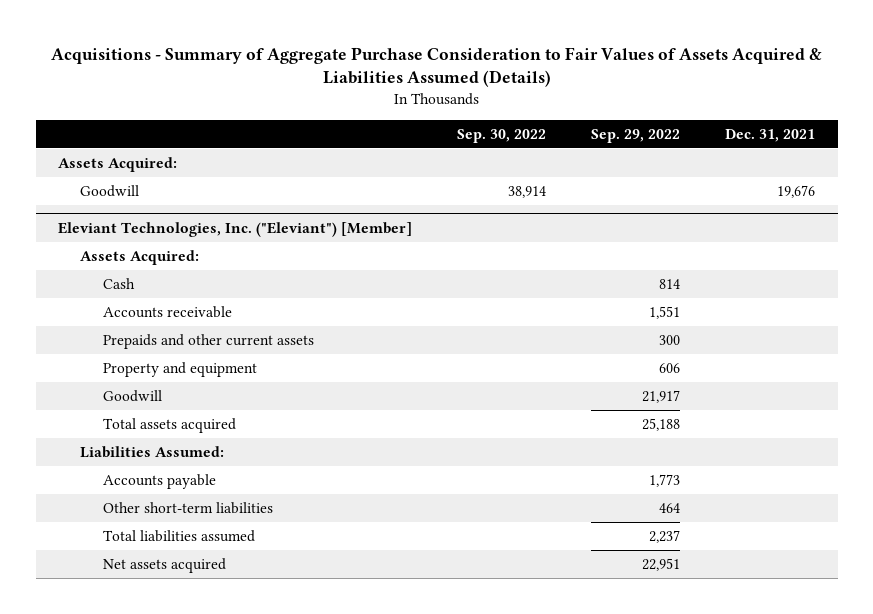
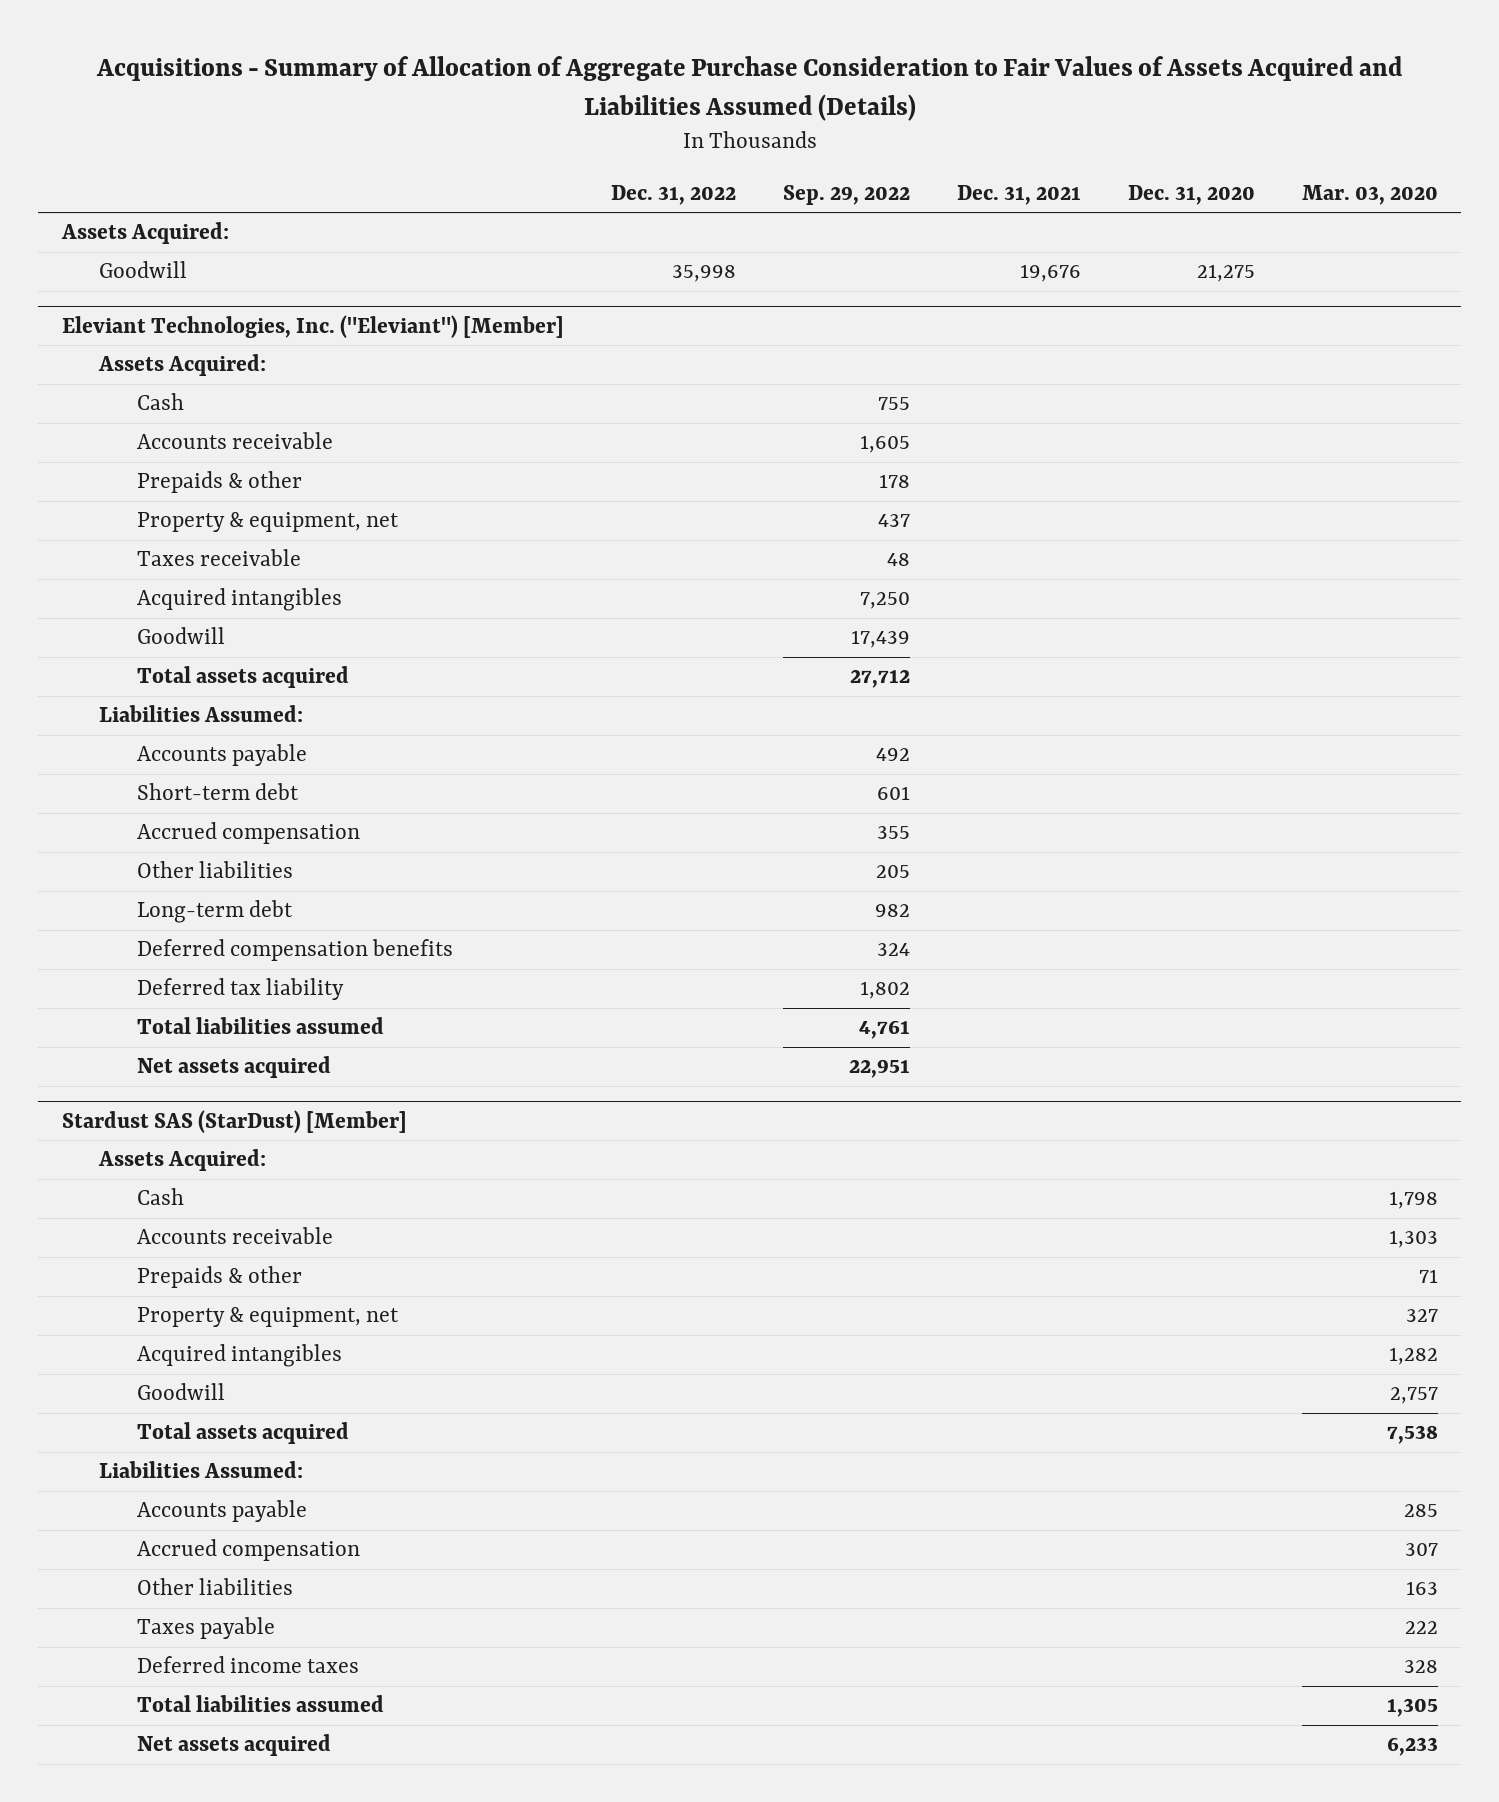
[50,46,822,88] Acquisitions - Summary of Aggregate Purchase Consideration to Fair Values of Assets Acquired & Liabilities Assumed (Details) -> [95,56,1403,121] Acquisitions - Summary of Allocation of Aggregate Purchase Consideration to Fair Values of Assets Acquired and Liabilities Assumed (Details)
[457,128,547,143] Sep. 30, 2022 -> none
none -> [610,184,736,205] Dec. 31, 2022
none -> [1127,184,1255,205] Dec. 31, 2020
none -> [1301,184,1438,205] Mar. 03, 2020
[659,279,681,290] 814 -> [877,397,910,411] 755
[649,306,681,320] 1,551 -> [859,435,910,454] 1,605
[102,334,314,350] Prepaids and other current assets -> [137,471,303,494] Prepaids & other
[659,335,681,346] 300 -> [878,474,910,489] 178
[102,362,257,378] Property and equipment -> [137,512,400,533] Property & equipment, net
[659,363,681,374] 606 -> [877,514,910,528] 437
none -> [137,549,302,567] Taxes receivable
none -> [137,588,343,612] Acquired intangibles
[642,390,681,404] 21,917 -> [850,630,910,649] 17,439
[642,418,681,432] 25,188 -> [849,670,910,689] 27,712
[649,474,681,488] 1,773 -> [875,748,910,762] 492
none -> [137,783,300,801] Short-term debt
none -> [137,822,361,845] Accrued compensation
[102,502,273,515] Other short-term liabilities -> [137,861,294,879] Other liabilities
[659,503,681,514] 464 -> [875,865,910,879] 205
none -> [137,900,294,924] Long-term debt
none -> [137,939,454,962] Deferred compensation benefits
none -> [137,978,345,1001] Deferred tax liability
[649,530,681,544] 2,237 -> [858,1020,910,1040] 4,761
none -> [61,1109,407,1133] Stardust SAS (StarDust) [Member]
none -> [98,1149,267,1172] Assets Acquired:
none -> [137,1188,185,1206] Cash
none -> [137,1227,334,1245] Accounts receivable
none -> [137,1266,303,1289] Prepaids & other
none -> [137,1307,400,1328] Property & equipment, net
none -> [137,1344,343,1368] Acquired intangibles
none -> [137,1383,226,1401] Goodwill
none -> [137,1422,350,1445] Total assets acquired
none -> [99,1461,304,1479] Liabilities Assumed:
none -> [137,1500,308,1523] Accounts payable
none -> [137,1539,361,1562] Accrued compensation
none -> [137,1578,294,1596] Other liabilities
none -> [137,1617,276,1640] Taxes payable
none -> [137,1656,360,1674] Deferred income taxes
none -> [137,1695,385,1713] Total liabilities assumed
none -> [137,1734,332,1757] Net assets acquired

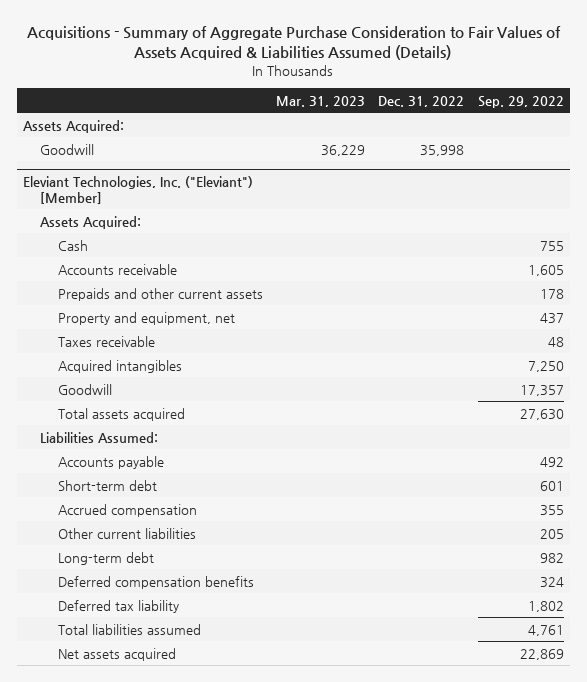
[95,56,1403,121] Acquisitions - Summary of Allocation of Aggregate Purchase Consideration to Fair Values of Assets Acquired and Liabilities Assumed (Details) -> [27,25,562,61] Acquisitions - Summary of Aggregate Purchase Consideration to Fair Values of Assets Acquired & Liabilities Assumed (Details)
[956,184,1081,205] Dec. 31, 2021 -> none
[1127,184,1255,205] Dec. 31, 2020 -> none
[1301,184,1438,205] Mar. 03, 2020 -> none
none -> [275,95,365,107] Mar. 31, 2023
[137,471,303,494] Prepaids & other -> [57,287,263,301] Prepaids and other current assets
[137,512,400,533] Property & equipment, net -> [57,311,235,325] Property and equipment, net
[850,630,910,649] 17,439 -> [519,384,564,396] 17,357
[849,670,910,689] 27,712 -> [519,408,564,420] 27,630
[137,861,294,879] Other liabilities -> [57,527,196,539] Other current liabilities
[61,1109,407,1133] Stardust SAS (StarDust) [Member] -> none
[98,1149,267,1172] Assets Acquired: -> none
[137,1188,185,1206] Cash -> none
[137,1227,334,1245] Accounts receivable -> none
[137,1266,303,1289] Prepaids & other -> none
[137,1307,400,1328] Property & equipment, net -> none
[137,1344,343,1368] Acquired intangibles -> none
[137,1383,226,1401] Goodwill -> none
[137,1422,350,1445] Total assets acquired -> none
[99,1461,304,1479] Liabilities Assumed: -> none
[137,1500,308,1523] Accounts payable -> none
[137,1539,361,1562] Accrued compensation -> none
[137,1578,294,1596] Other liabilities -> none
[137,1617,276,1640] Taxes payable -> none
[137,1656,360,1674] Deferred income taxes -> none
[137,1695,385,1713] Total liabilities assumed -> none
[137,1734,332,1757] Net assets acquired -> none
[848,1059,910,1079] 22,951 -> [519,648,564,660] 22,869

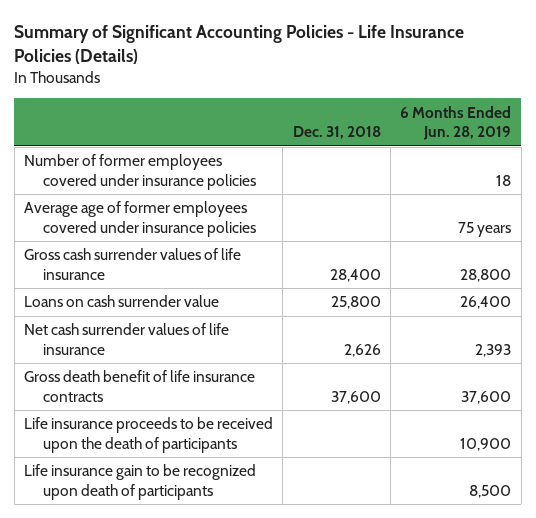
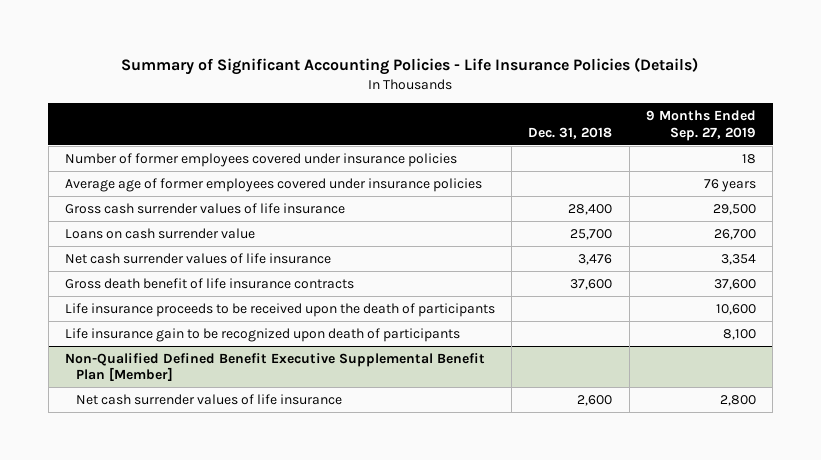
[400,105,512,141] 6 Months Ended Jun. 28, 2019 -> none
none -> [645,110,756,141] 9 Months Ended Sep. 27, 2019
[330,296,381,310] 25,800 -> [570,228,613,240] 25,700
[343,343,381,357] 2,626 -> [578,253,613,265] 3,476
none -> [65,352,486,382] Non-Qualified Defined Benefit Executive Supplemental Benefit Plan [Member]
none -> [75,393,342,405] Net cash surrender values of life insurance

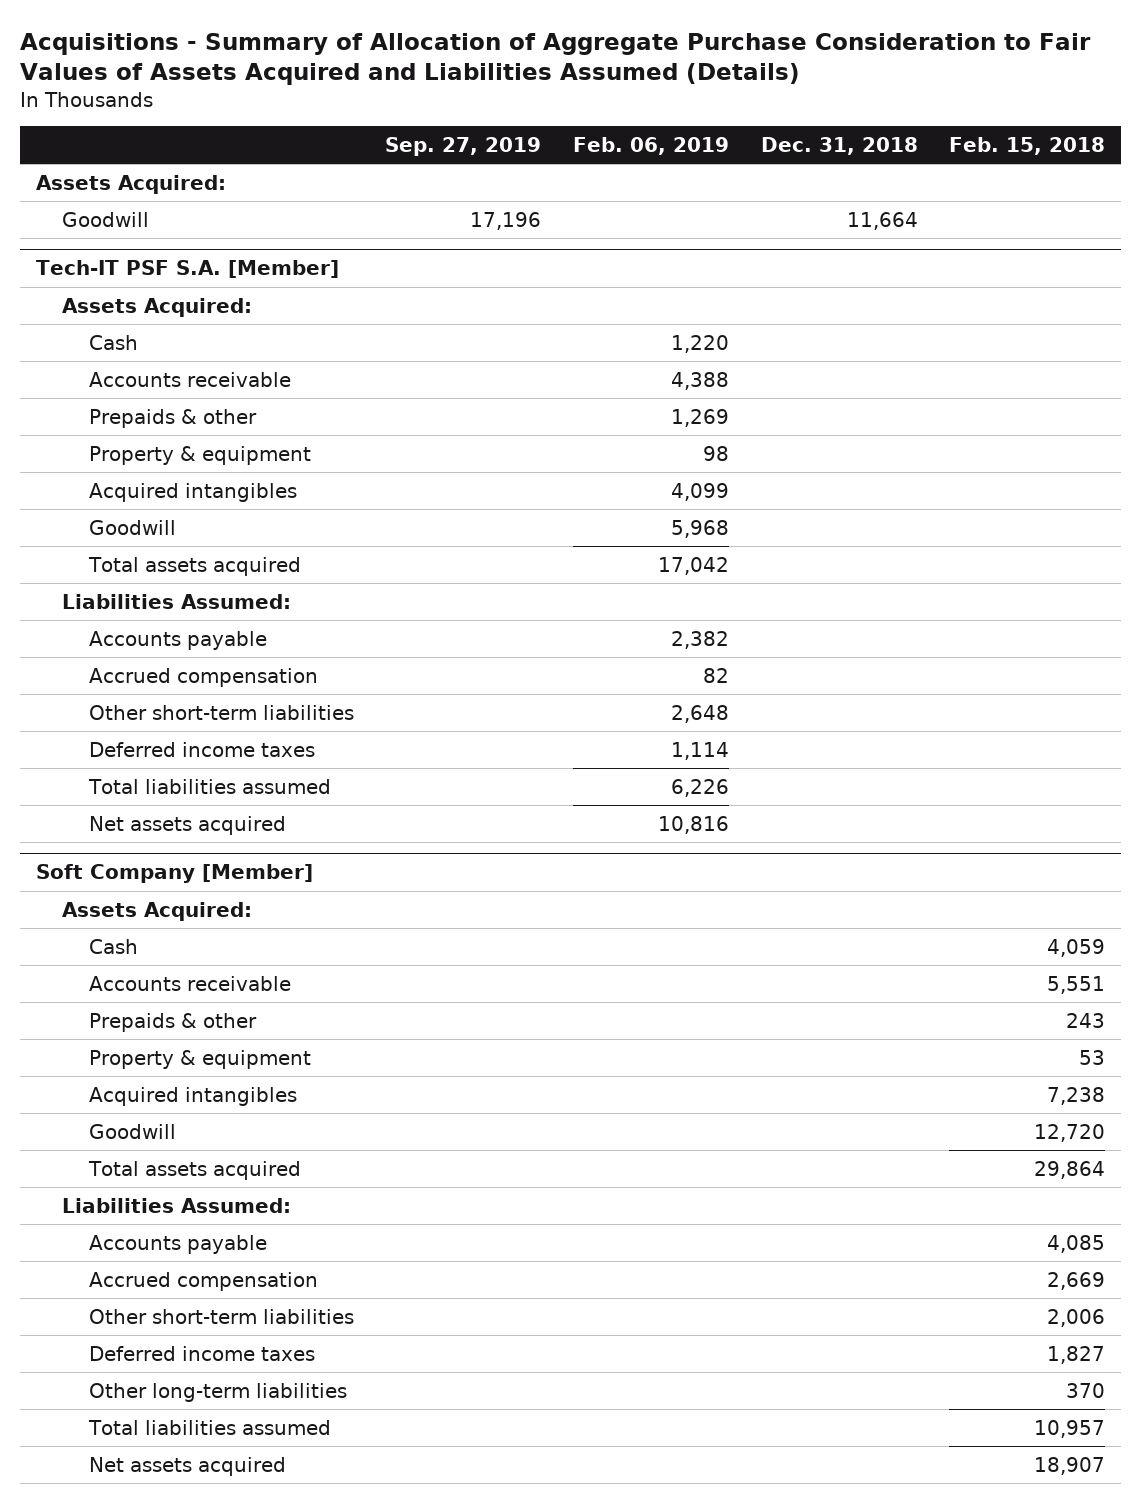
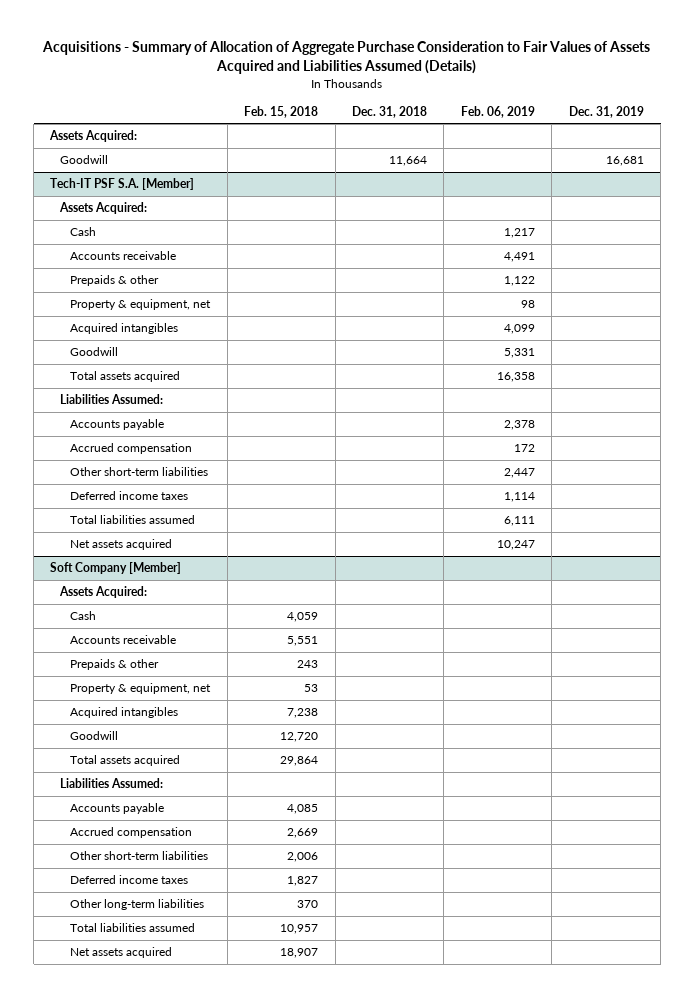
[385,136,542,156] Sep. 27, 2019 -> none
none -> [568,105,644,118] Dec. 31, 2019
[670,334,729,353] 1,220 -> [503,228,535,239] 1,217
[670,371,729,390] 4,388 -> [503,252,535,263] 4,491
[670,408,729,427] 1,269 -> [503,276,535,287] 1,122
[88,445,311,465] Property & equipment -> [70,299,212,311] Property & equipment, net
[670,519,729,538] 5,968 -> [503,348,535,359] 5,331
[657,556,729,575] 17,042 -> [496,372,535,383] 16,358
[670,630,729,649] 2,382 -> [503,420,535,431] 2,378
[702,667,729,683] 82 -> [513,444,535,453] 172
[670,704,729,723] 2,648 -> [503,468,535,479] 2,447
[670,778,729,797] 6,226 -> [503,516,535,527] 6,111
[657,815,729,834] 10,816 -> [496,540,535,551] 10,247
[88,1049,311,1069] Property & equipment -> [70,683,212,695] Property & equipment, net

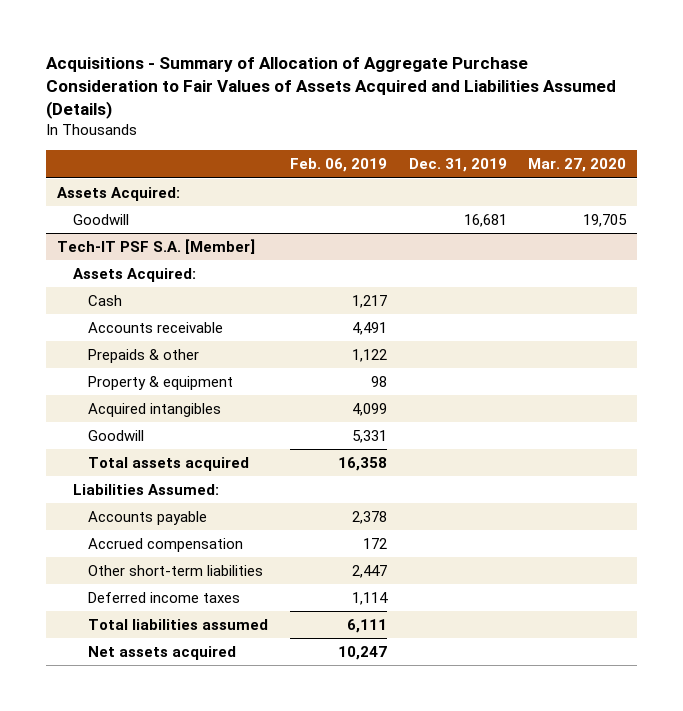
[244,105,319,118] Feb. 15, 2018 -> none
[352,105,428,118] Dec. 31, 2018 -> none
none -> [528,158,627,173] Mar. 27, 2020
[70,299,212,311] Property & equipment, net -> [88,375,234,390] Property & equipment
[50,562,182,575] Soft Company [Member] -> none
[59,586,148,599] Assets Acquired: -> none
[70,611,97,621] Cash -> none
[70,635,177,645] Accounts receivable -> none
[70,659,160,671] Prepaids & other -> none
[70,683,212,695] Property & equipment, net -> none
[70,707,179,719] Acquired intangibles -> none
[70,731,119,741] Goodwill -> none
[70,755,181,767] Total assets acquired -> none
[60,778,164,789] Liabilities Assumed: -> none
[70,803,165,815] Accounts payable -> none
[70,827,193,839] Accrued compensation -> none
[70,851,209,861] Other short-term liabilities -> none
[70,875,189,885] Deferred income taxes -> none
[70,899,205,911] Other long-term liabilities -> none
[70,923,196,933] Total liabilities assumed -> none
[70,947,173,959] Net assets acquired -> none

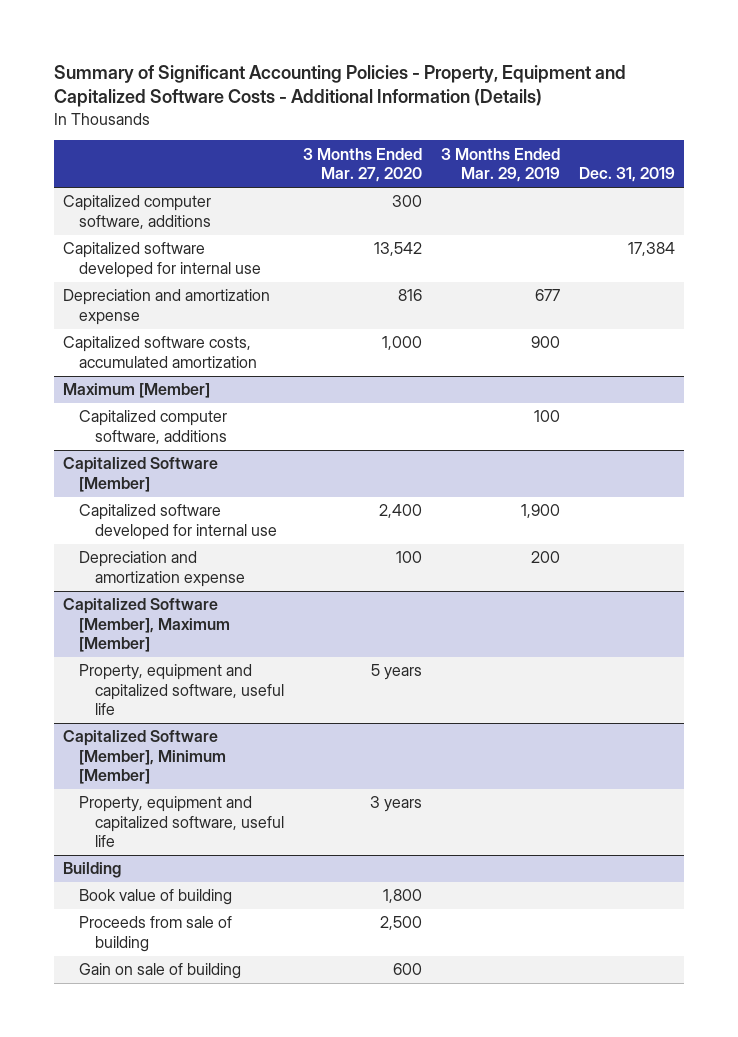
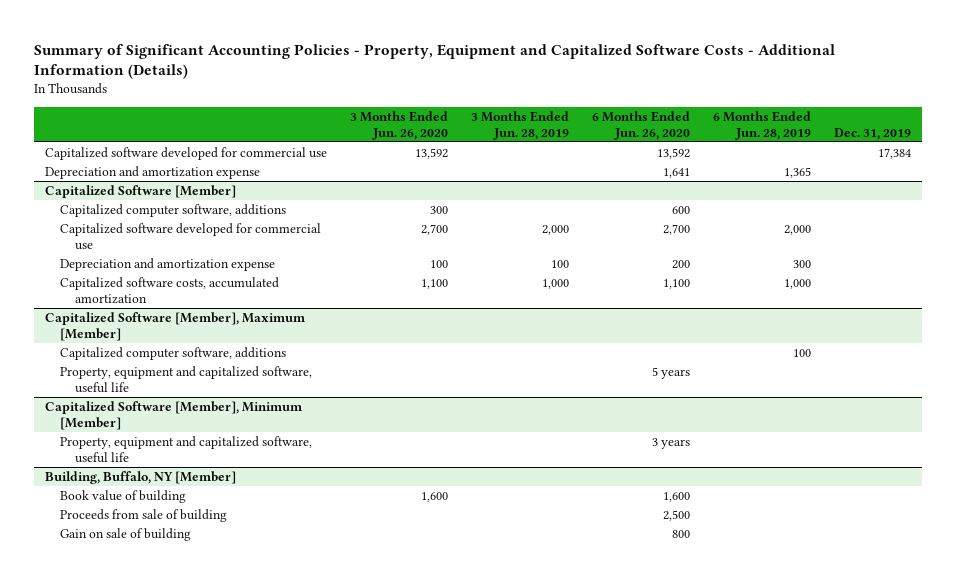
[302,147,422,183] 3 Months Ended Mar. 27, 2020 -> none
[440,147,560,183] 3 Months Ended Mar. 29, 2019 -> none
none -> [350,110,449,140] 3 Months Ended Jun. 26, 2020
none -> [471,110,570,140] 3 Months Ended Jun. 28, 2019
none -> [592,110,691,140] 6 Months Ended Jun. 26, 2020
none -> [712,110,811,140] 6 Months Ended Jun. 28, 2019
[63,195,212,229] Capitalized computer software, additions -> none
[63,242,262,278] Capitalized software developed for internal use -> [45,147,328,161] Capitalized software developed for commercial use
[63,336,258,368] Capitalized software costs, accumulated amortization -> none
[63,383,211,399] Maximum [Member] -> none
[79,410,228,444] Capitalized computer software, additions -> none
none -> [60,204,287,218] Capitalized computer software, additions
[79,504,277,540] Capitalized software developed for internal use -> [60,223,322,250] Capitalized software developed for commercial use
none -> [60,277,280,304] Capitalized software costs, accumulated amortization
none -> [60,347,287,361] Capitalized computer software, additions
[63,862,122,879] Building -> [45,471,237,485] Building, Buffalo, NY [Member]

